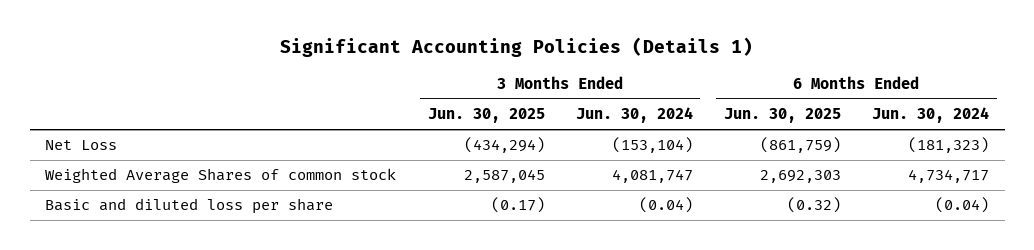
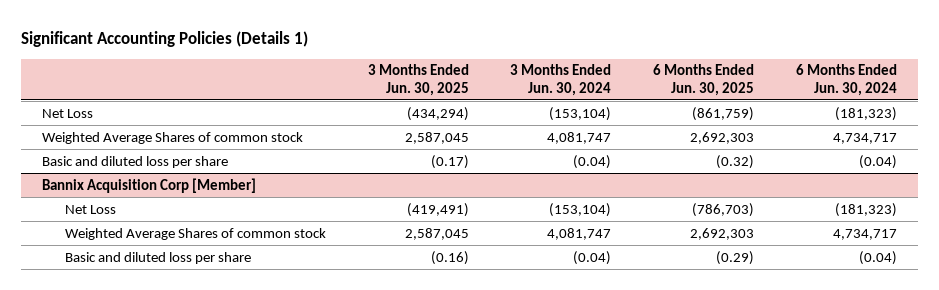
none -> [41,177,256,193] Bannix Acquisition Corp [Member]
none -> [65,204,117,214] Net Loss
none -> [65,227,327,240] Weighted Average Shares of common stock
none -> [65,251,252,264] Basic and diluted loss per share

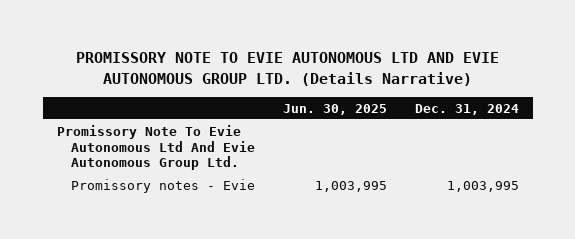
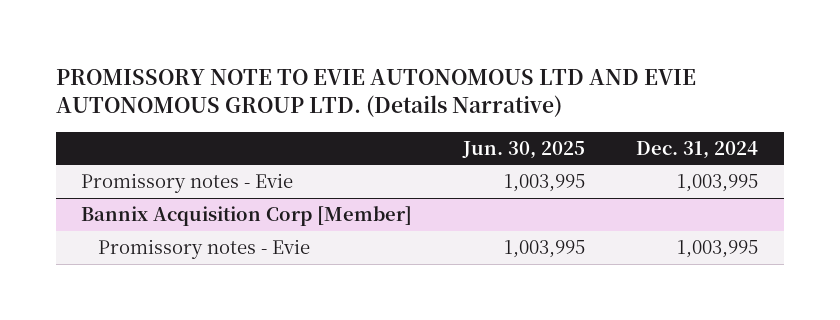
[56,124,255,171] Promissory Note To Evie Autonomous Ltd And Evie Autonomous Group Ltd. -> none
none -> [81,206,413,227] Bannix Acquisition Corp [Member]
none -> [98,239,311,260] Promissory notes - Evie

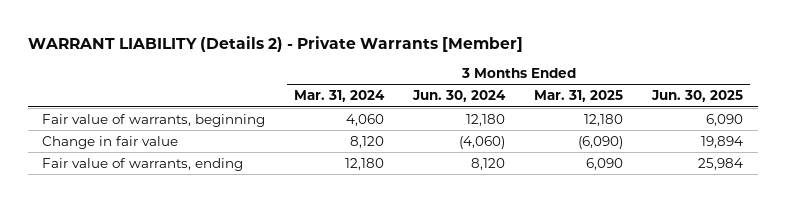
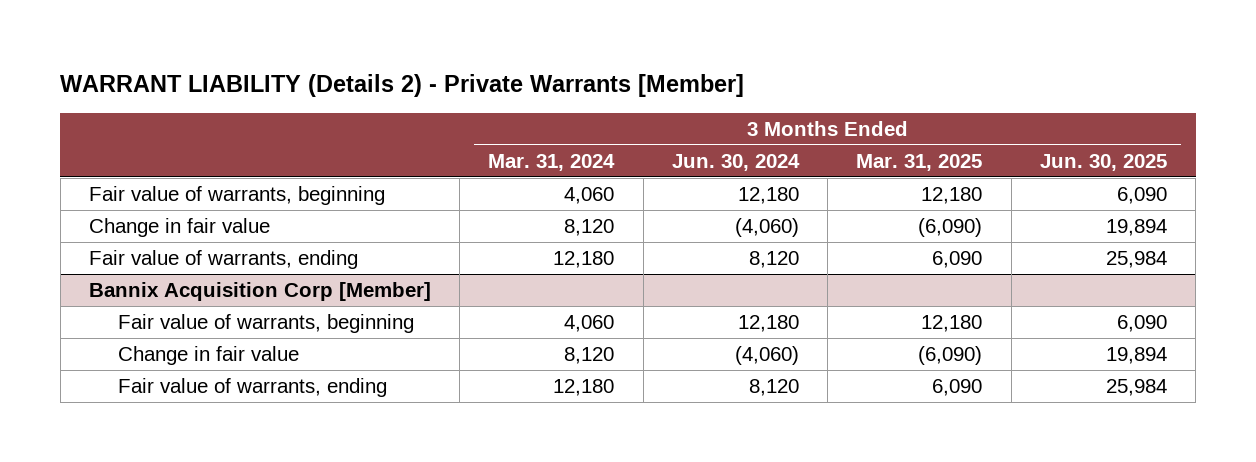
none -> [88,282,431,302] Bannix Acquisition Corp [Member]
none -> [117,314,414,334] Fair value of warrants, beginning
none -> [117,346,299,366] Change in fair value
none -> [117,378,387,398] Fair value of warrants, ending

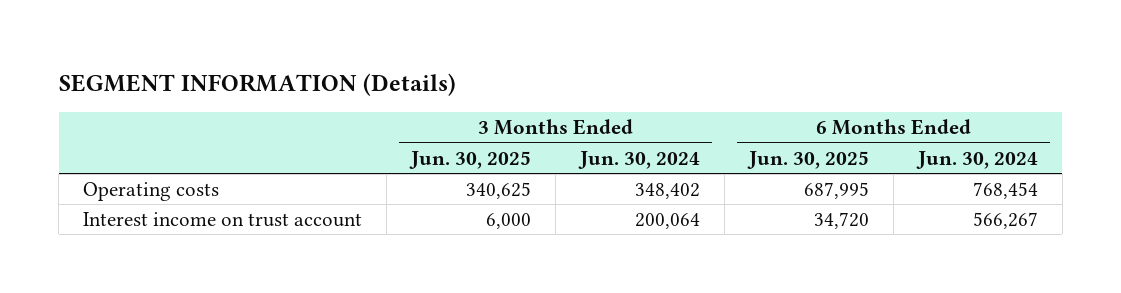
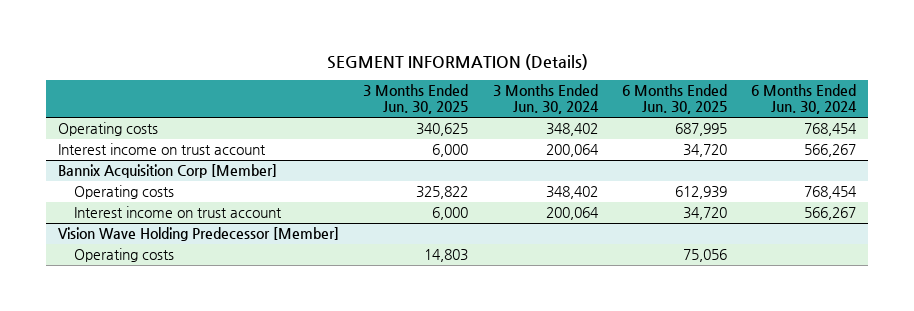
none -> [58,164,278,179] Bannix Acquisition Corp [Member]
none -> [74,185,175,200] Operating costs
none -> [74,206,283,219] Interest income on trust account
none -> [58,227,340,242] Vision Wave Holding Predecessor [Member]
none -> [74,248,175,263] Operating costs

